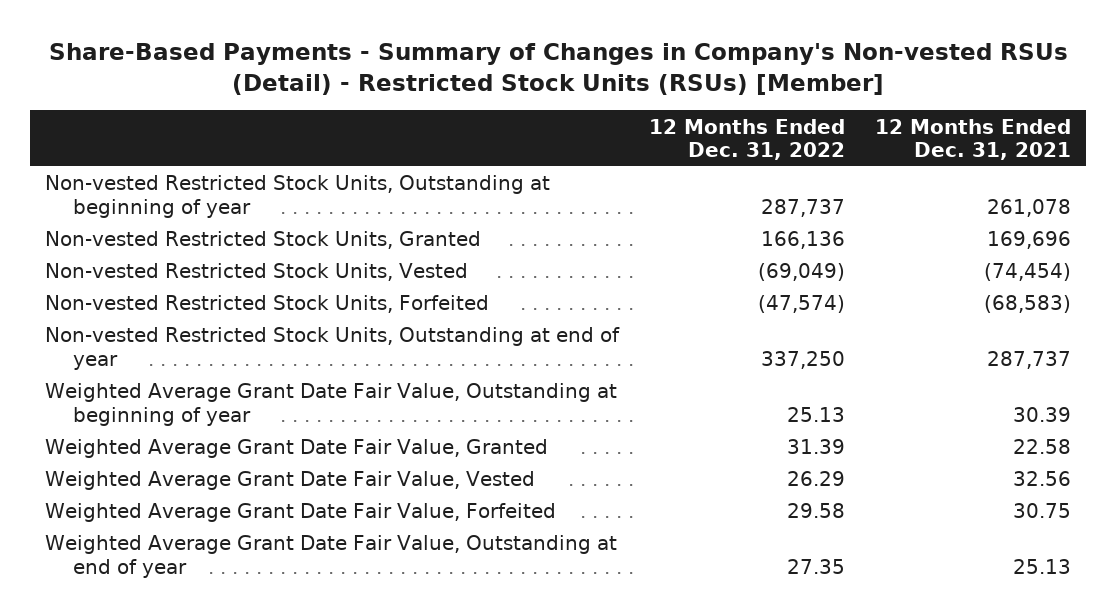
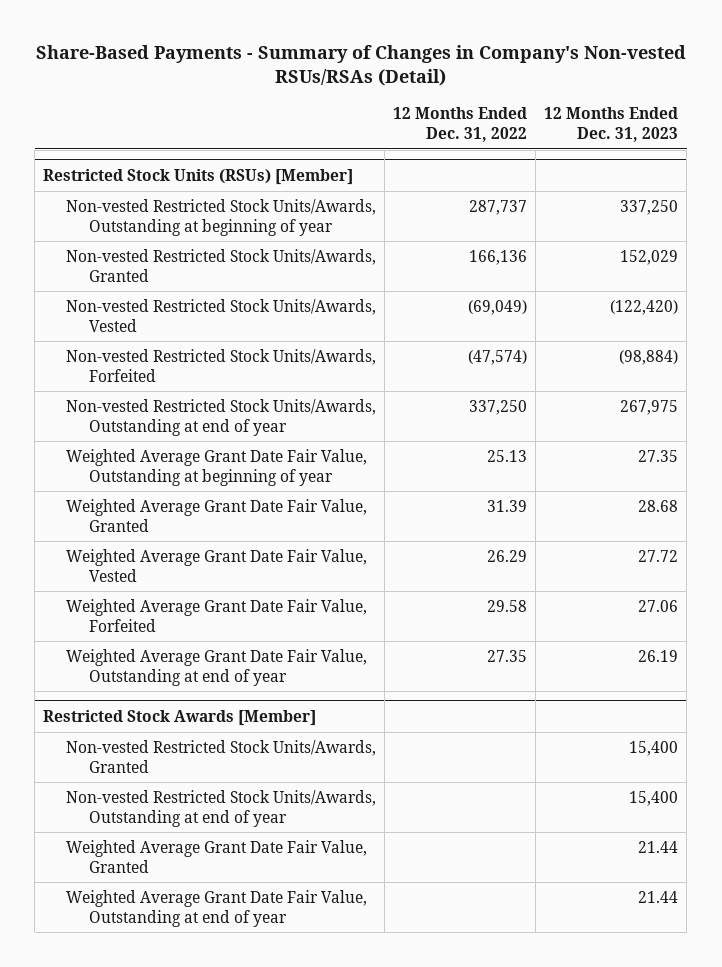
[48,43,1068,95] Share-Based Payments - Summary of Changes in Company's Non-vested RSUs (Detail) - Restricted Stock Units (RSUs) [Member] -> [35,44,686,86] Share-Based Payments - Summary of Changes in Company's Non-vested RSUs/RSAs (Detail)
[875,118,1072,160] 12 Months Ended Dec. 31, 2021 -> none
none -> [544,107,679,143] 12 Months Ended Dec. 31, 2023
none -> [43,168,354,185] Restricted Stock Units (RSUs) [Member]
[44,175,550,218] Non-vested Restricted Stock Units, Outstanding at beginning of year -> [66,198,377,236] Non-vested Restricted Stock Units/Awards, Outstanding at beginning of year
[44,231,481,250] Non-vested Restricted Stock Units, Granted -> [66,248,377,282] Non-vested Restricted Stock Units/Awards, Granted
[44,263,468,282] Non-vested Restricted Stock Units, Vested -> [66,298,377,332] Non-vested Restricted Stock Units/Awards, Vested
[44,295,489,314] Non-vested Restricted Stock Units, Forfeited -> [66,348,377,382] Non-vested Restricted Stock Units/Awards, Forfeited
[44,327,620,370] Non-vested Restricted Stock Units, Outstanding at end of year -> [66,398,377,436] Non-vested Restricted Stock Units/Awards, Outstanding at end of year
none -> [43,709,317,726] Restricted Stock Awards [Member]
none -> [66,739,377,773] Non-vested Restricted Stock Units/Awards, Granted
none -> [66,789,377,827] Non-vested Restricted Stock Units/Awards, Outstanding at end of year
none -> [66,839,368,873] Weighted Average Grant Date Fair Value, Granted
none -> [66,889,368,927] Weighted Average Grant Date Fair Value, Outstanding at end of year

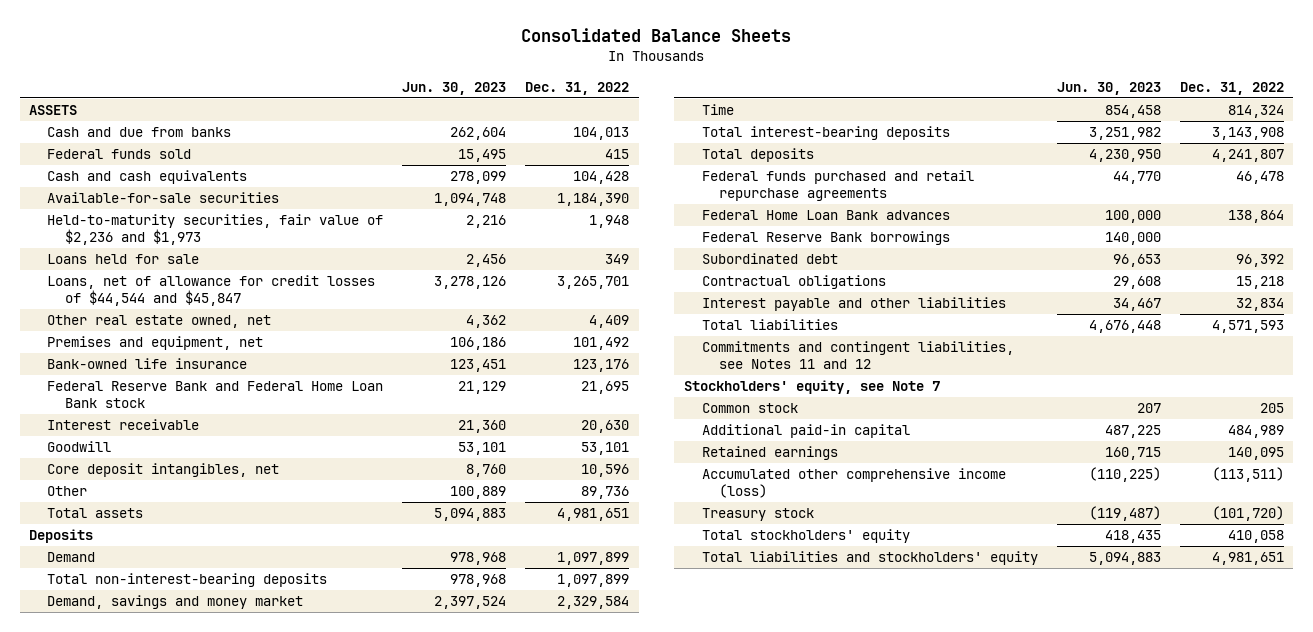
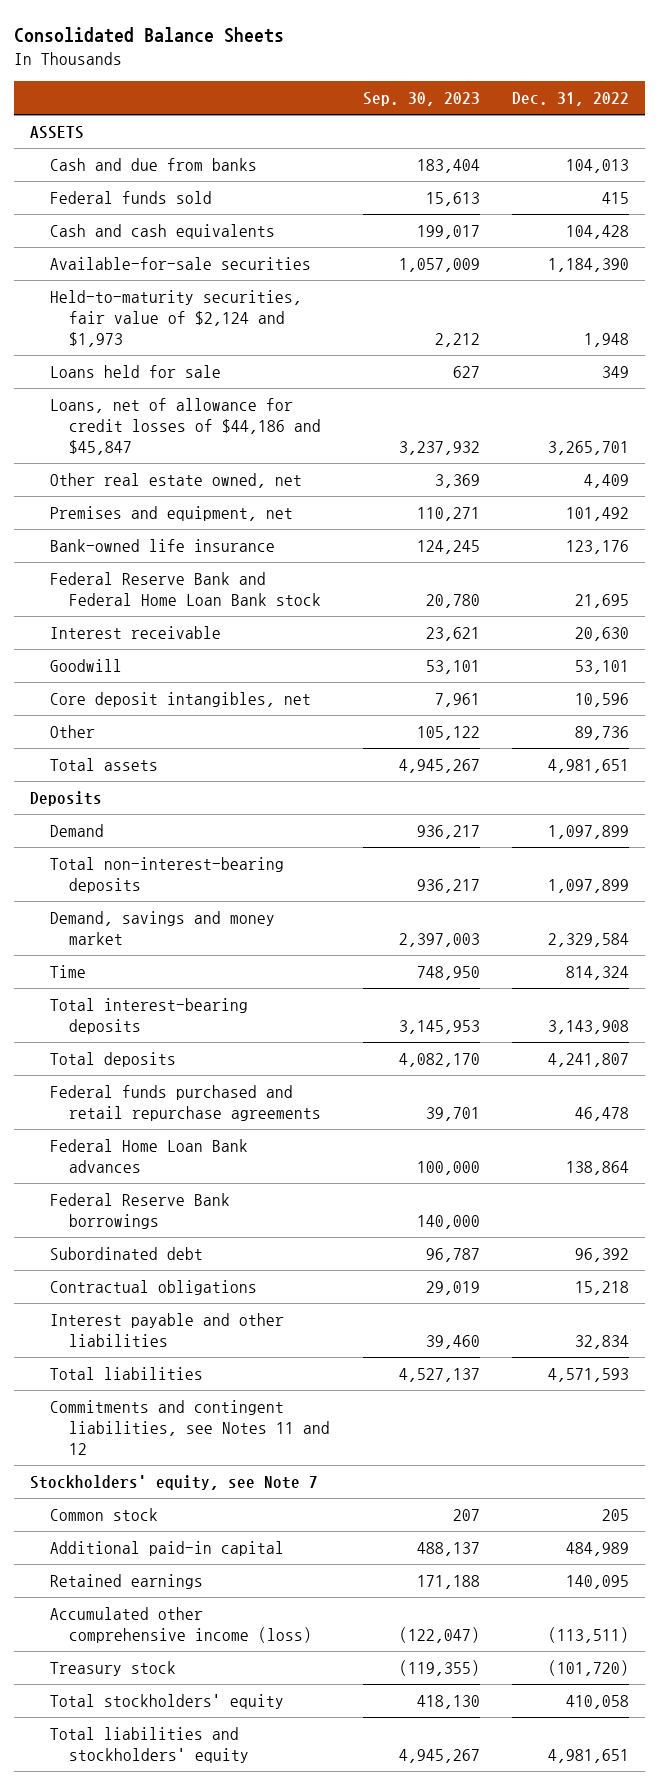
[402,81,507,95] Jun. 30, 2023 -> none
none -> [362,92,480,107] Sep. 30, 2023
[47,214,384,245] Held-to-maturity securities, fair value of $2,236 and $1,973 -> [49,289,302,347] Held-to-maturity securities, fair value of $2,124 and $1,973
[47,275,376,306] Loans, net of allowance for credit losses of $44,544 and $45,847 -> [49,397,322,455] Loans, net of allowance for credit losses of $44,186 and $45,847

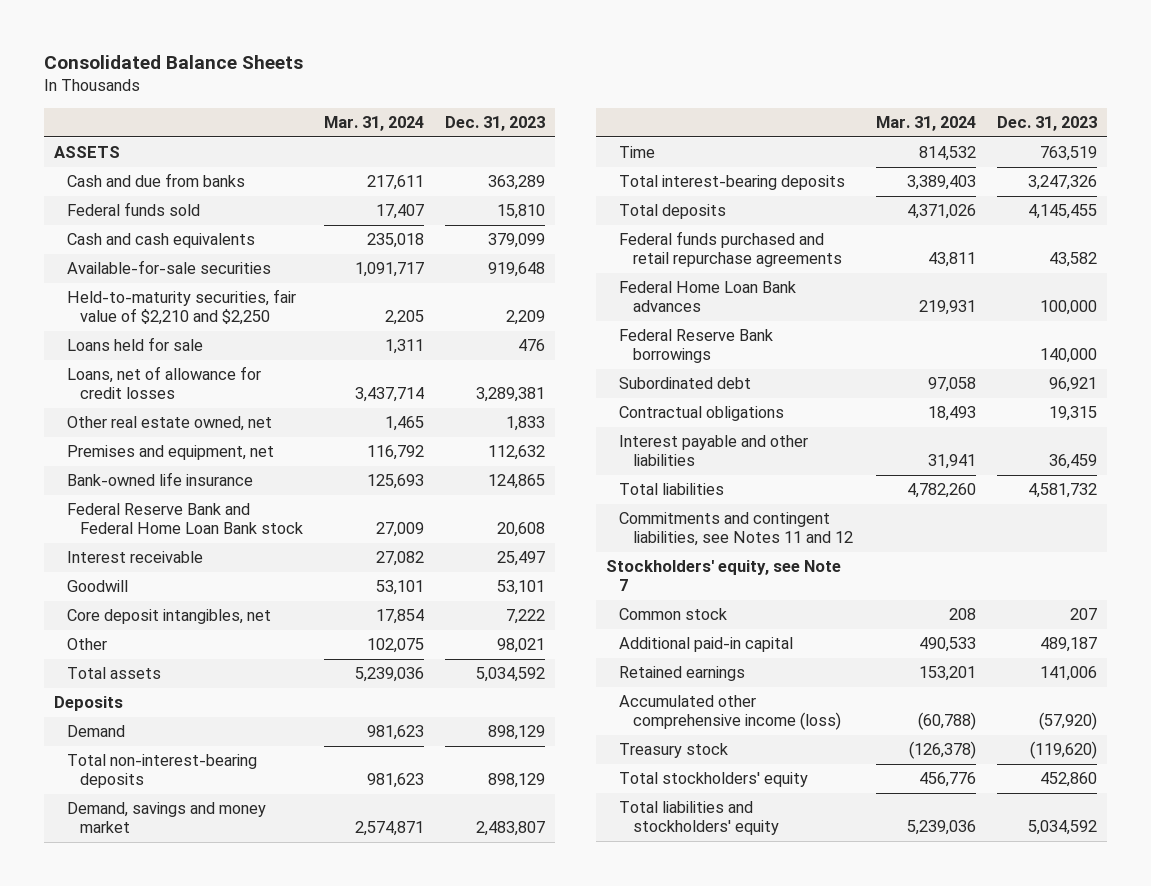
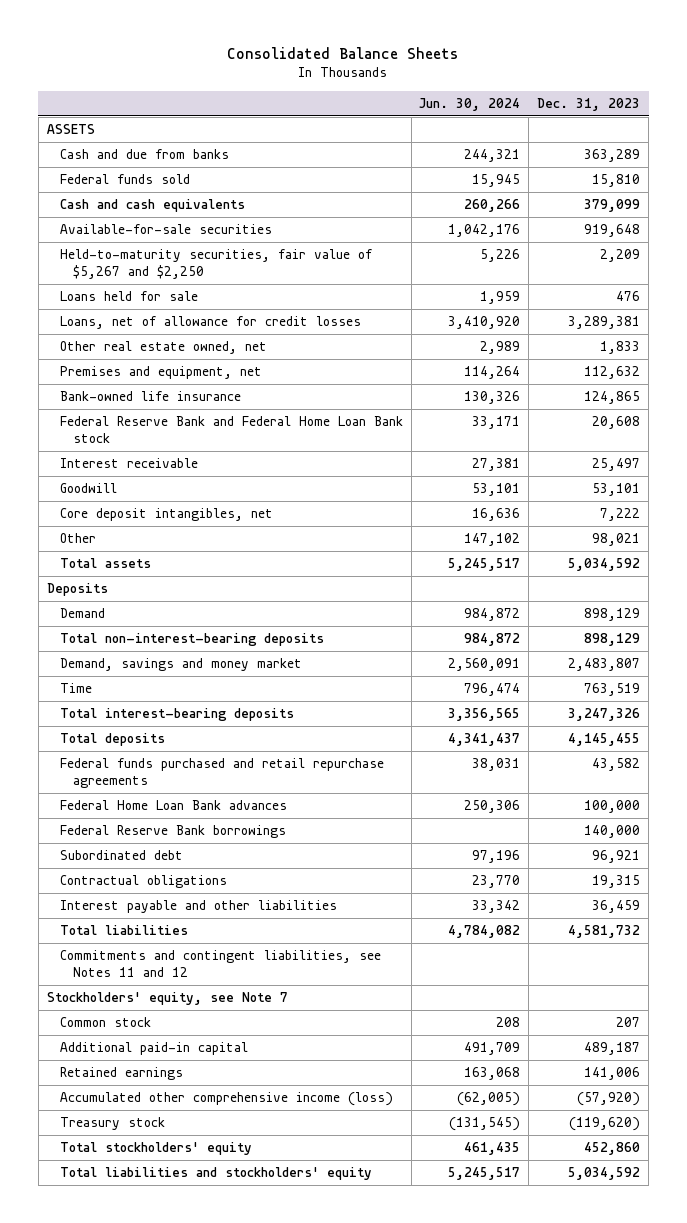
[323,116,424,132] Mar. 31, 2024 -> none
none -> [419,97,521,111] Jun. 30, 2024
[67,289,297,326] Held-to-maturity securities, fair value of $2,210 and $2,250 -> [59,249,372,279] Held-to-maturity securities, fair value of $5,267 and $2,250

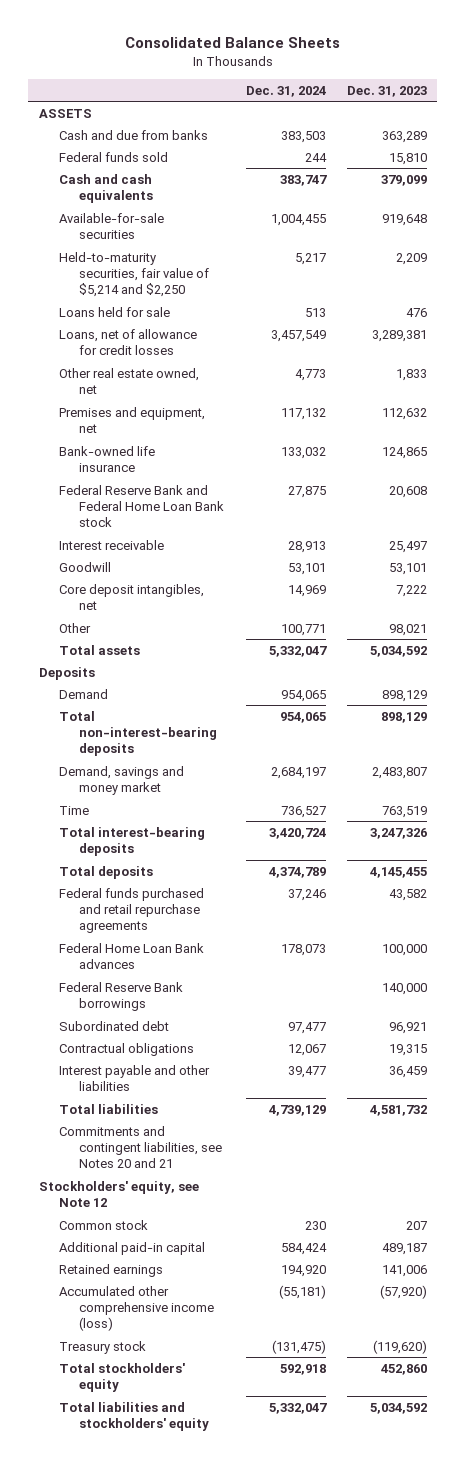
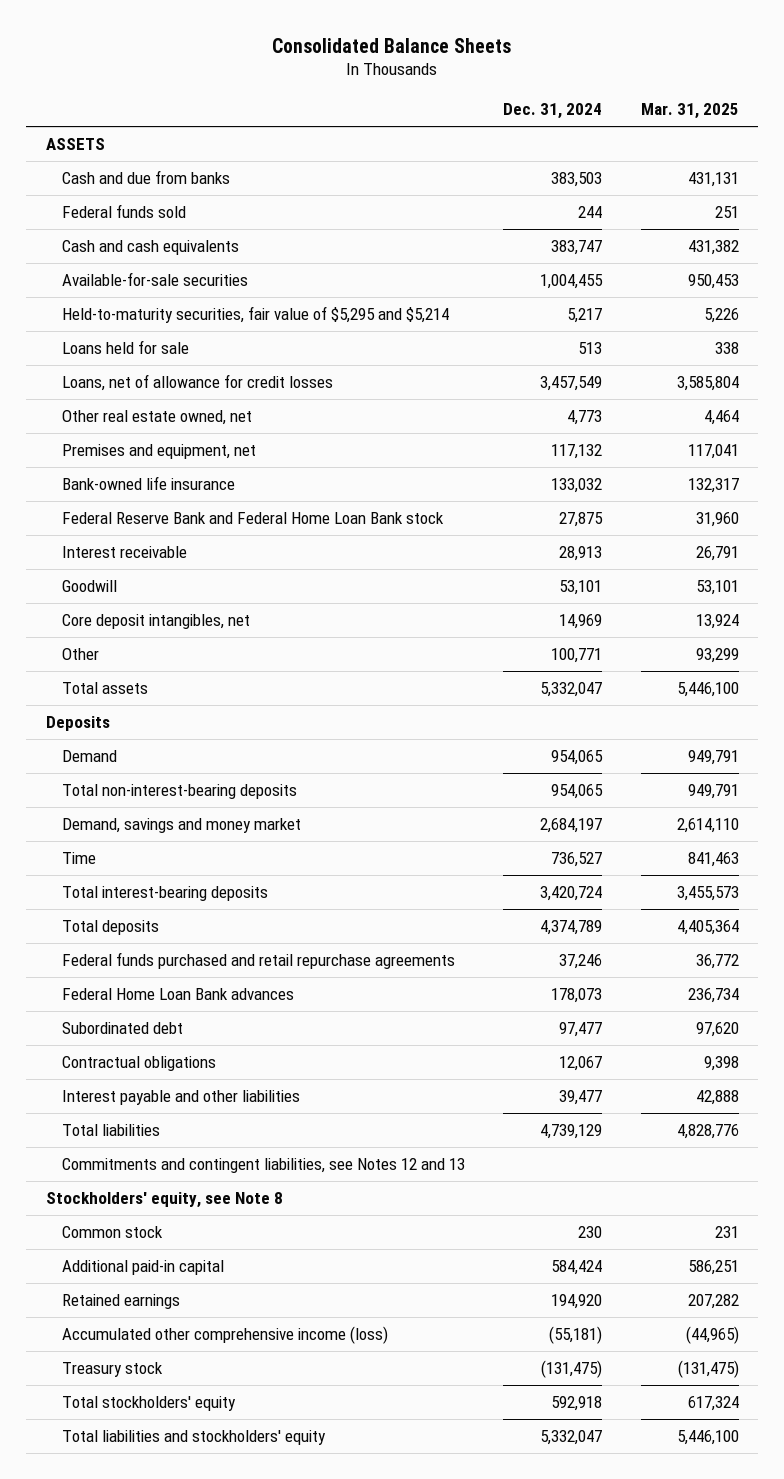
[346,85,427,97] Dec. 31, 2023 -> none
none -> [640,103,739,120] Mar. 31, 2025
[59,251,210,298] Held-to-maturity securities, fair value of $5,214 and $2,250 -> [62,306,450,324] Held-to-maturity securities, fair value of $5,295 and $5,214
[59,981,184,1012] Federal Reserve Bank borrowings -> none
[59,1125,223,1169] Commitments and contingent liabilities, see Notes 20 and 21 -> [62,1158,466,1174] Commitments and contingent liabilities, see Notes 12 and 13
[38,1180,199,1208] Stockholders' equity, see Note 12 -> [45,1192,283,1209] Stockholders' equity, see Note 8

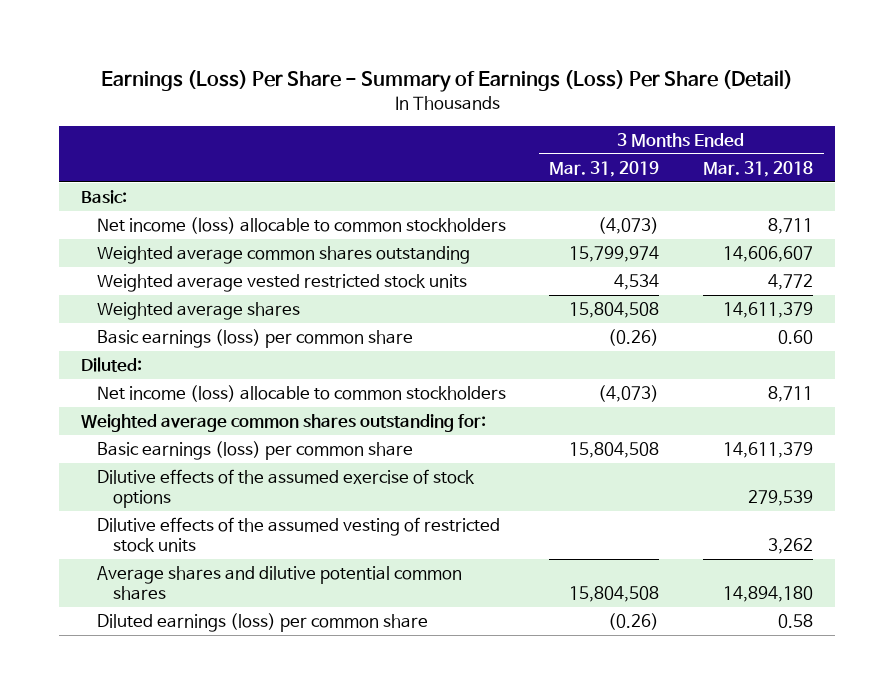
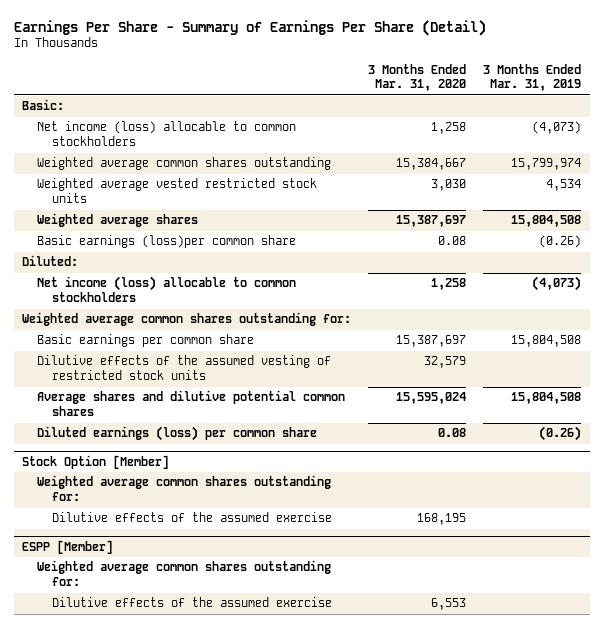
[100,69,793,92] Earnings (Loss) Per Share - Summary of Earnings (Loss) Per Share (Detail) -> [13,19,486,36] Earnings Per Share - Summary of Earnings Per Share (Detail)
[703,160,814,177] Mar. 31, 2018 -> none
none -> [368,63,467,92] 3 Months Ended Mar. 31, 2020
[96,329,413,349] Basic earnings (loss) per common share -> [37,235,297,249] Basic earnings (loss)per common share
[96,469,475,509] Dilutive effects of the assumed exercise of stock options -> none
[96,441,413,461] Basic earnings (loss) per common share -> [37,334,255,348] Basic earnings per common share
none -> [22,454,170,469] Stock Option [Member]
none -> [37,475,332,502] Weighted average common shares outstanding for:
none -> [52,512,333,523] Dilutive effects of the assumed exercise
none -> [22,539,114,554] ESPP [Member]
none -> [37,560,332,587] Weighted average common shares outstanding for:
none -> [52,597,333,608] Dilutive effects of the assumed exercise

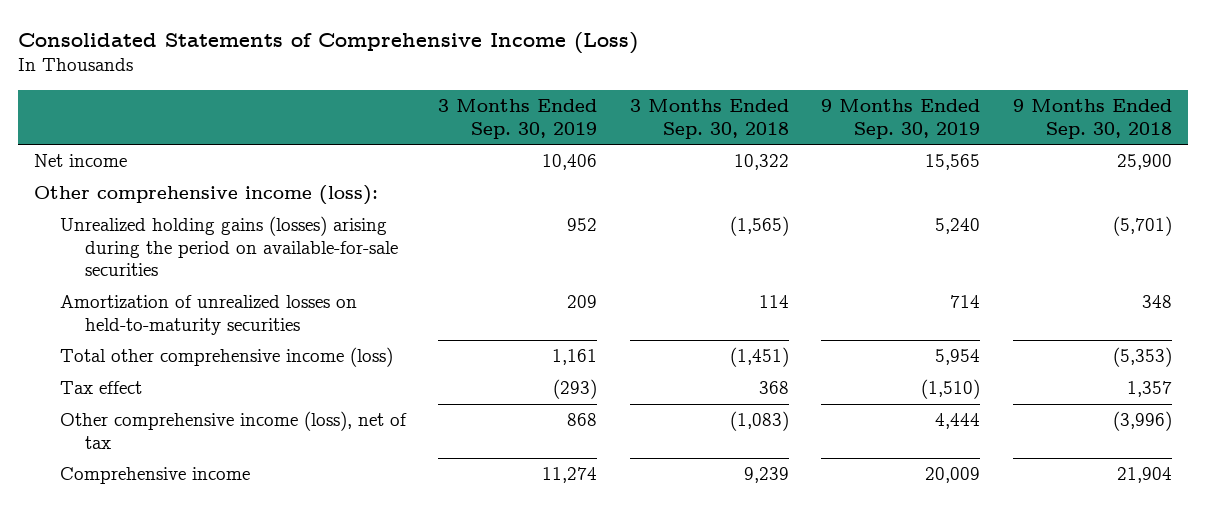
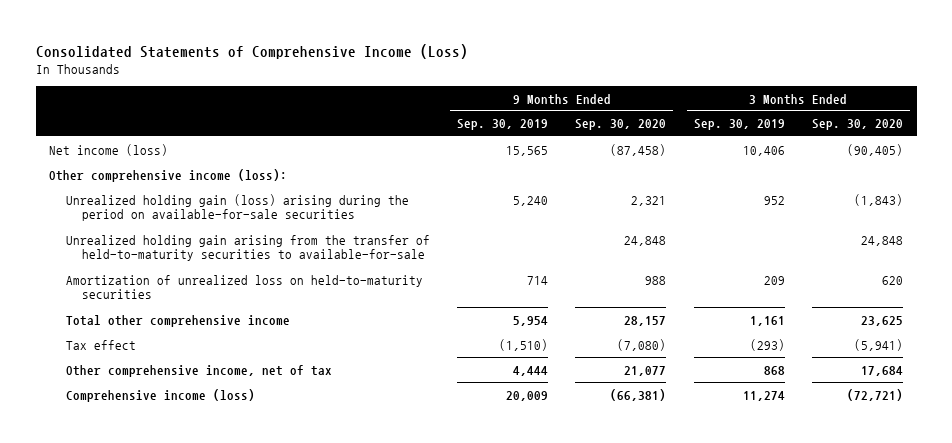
[629,99,789,139] 3 Months Ended Sep. 30, 2018 -> none
[1012,99,1172,139] 9 Months Ended Sep. 30, 2018 -> none
none -> [575,119,667,131] Sep. 30, 2020
none -> [811,119,903,131] Sep. 30, 2020
[34,154,128,168] Net income -> [49,143,169,156] Net income (loss)
[59,216,399,277] Unrealized holding gains (losses) arising during the period on available-for-sale securities -> [65,193,409,222] Unrealized holding gain (loss) arising during the period on available-for-sale securities
none -> [65,234,430,262] Unrealized holding gain arising from the transfer of held-to-maturity securities to available-for-sale
[59,295,357,335] Amortization of unrealized losses on held-to-maturity securities -> [65,274,423,300] Amortization of unrealized loss on held-to-maturity securities
[59,347,393,368] Total other comprehensive income (loss) -> [65,314,290,327] Total other comprehensive income
[59,411,407,449] Other comprehensive income (loss), net of tax -> [65,364,332,377] Other comprehensive income, net of tax
[59,467,250,485] Comprehensive income -> [65,388,255,402] Comprehensive income (loss)

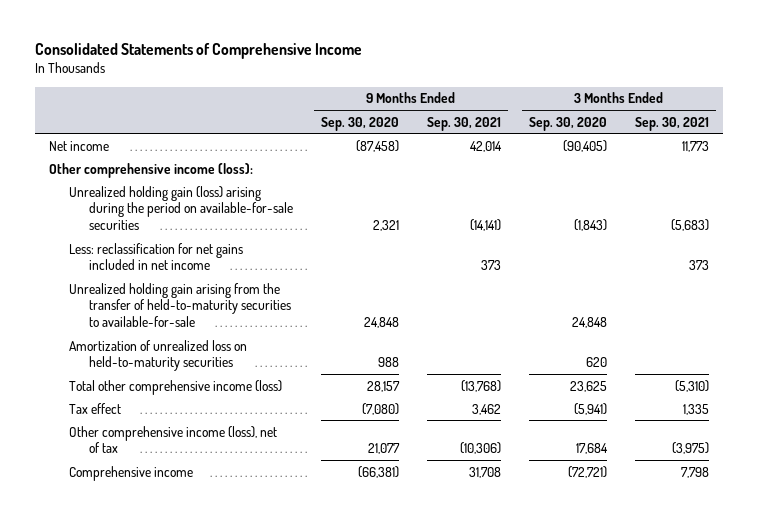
[35,43,468,59] Consolidated Statements of Comprehensive Income (Loss) -> [34,43,362,60] Consolidated Statements of Comprehensive Income
[457,119,549,131] Sep. 30, 2019 -> none
[693,119,785,131] Sep. 30, 2019 -> none
none -> [426,116,501,131] Sep. 30, 2021
none -> [634,116,709,131] Sep. 30, 2021
[49,143,169,156] Net income (loss) -> [48,140,109,151] Net income
none -> [68,242,243,271] Less: reclassification for net gains included in net income
[65,314,290,327] Total other comprehensive income -> [68,379,282,395] Total other comprehensive income (loss)
[65,364,332,377] Other comprehensive income, net of tax -> [68,425,277,454] Other comprehensive income (loss), net of tax
[65,388,255,402] Comprehensive income (loss) -> [68,465,193,481] Comprehensive income

